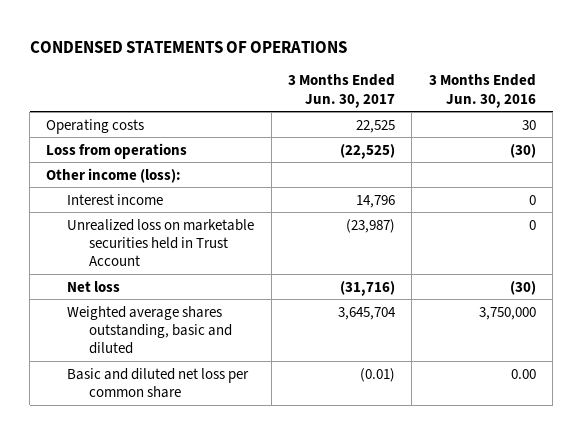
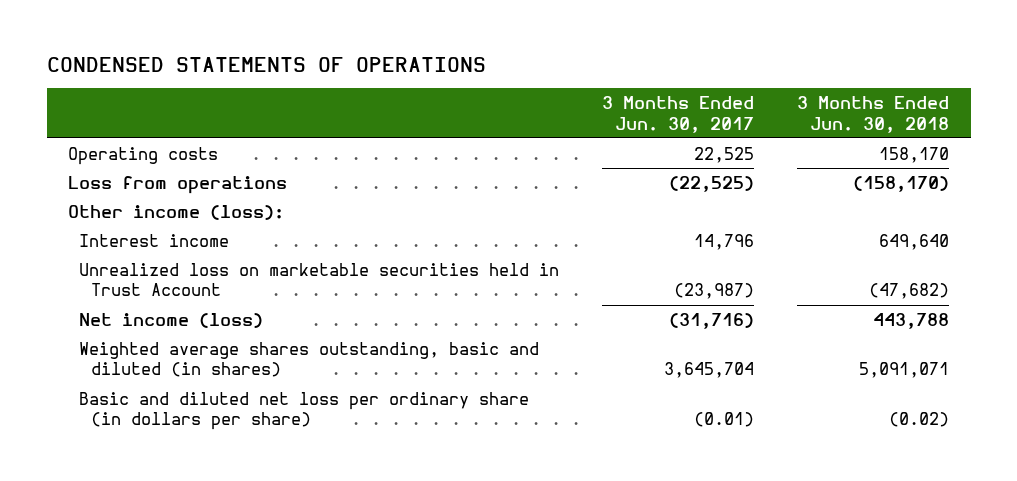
[428,74,536,108] 3 Months Ended Jun. 30, 2016 -> none
none -> [797,96,950,133] 3 Months Ended Jun. 30, 2018
[67,280,121,292] Net loss -> [79,312,264,328] Net income (loss)
[67,305,232,355] Weighted average shares outstanding, basic and diluted -> [79,341,540,378] Weighted average shares outstanding, basic and diluted (in shares)
[67,367,250,398] Basic and diluted net loss per common share -> [79,391,530,431] Basic and diluted net loss per ordinary share (in dollars per share)

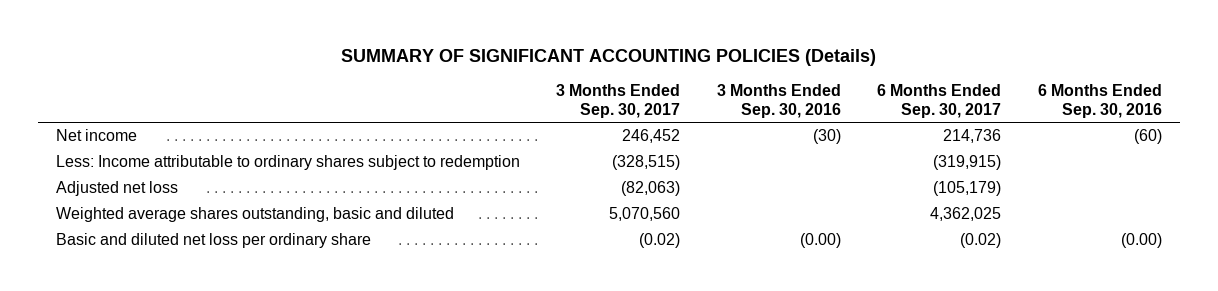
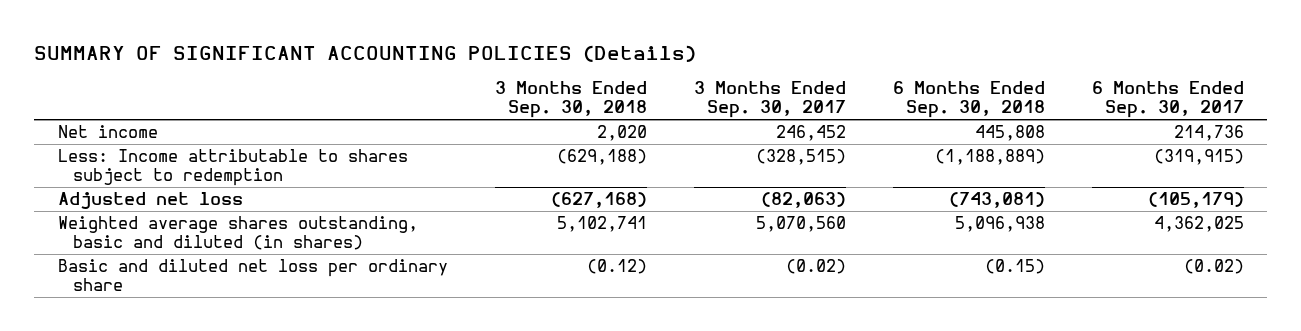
[716,84,841,119] 3 Months Ended Sep. 30, 2016 -> none
[1037,84,1162,119] 6 Months Ended Sep. 30, 2016 -> none
none -> [494,81,647,119] 3 Months Ended Sep. 30, 2018
none -> [892,81,1045,119] 6 Months Ended Sep. 30, 2018
[55,155,520,171] Less: Income attributable to ordinary shares subject to redemption -> [57,149,408,187] Less: Income attributable to shares subject to redemption
[55,207,454,223] Weighted average shares outstanding, basic and diluted -> [57,216,418,251] Weighted average shares outstanding, basic and diluted (in shares)

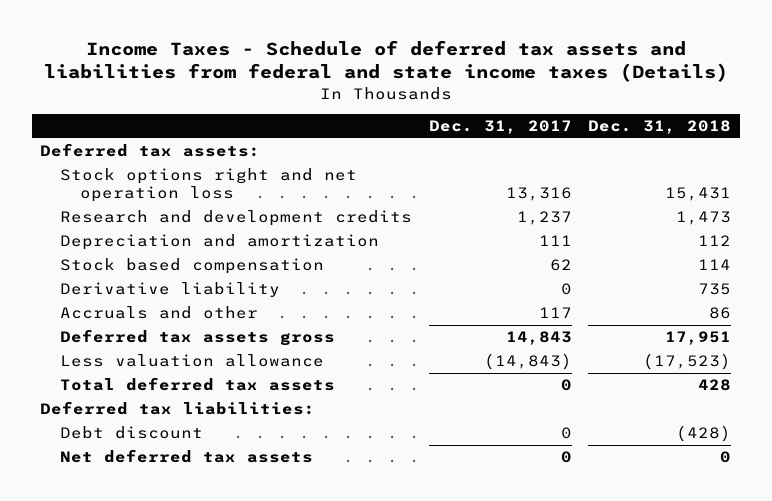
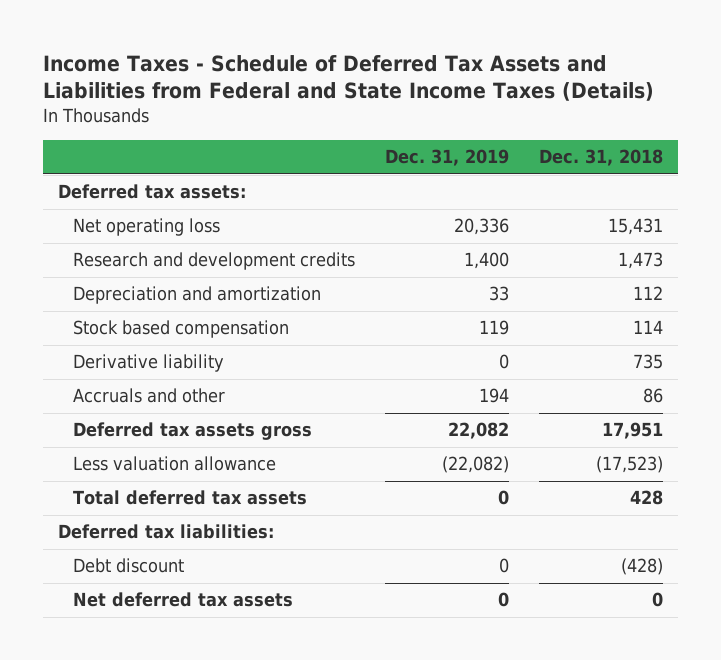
[43,40,728,83] Income Taxes - Schedule of deferred tax assets and liabilities from federal and state income taxes (Details) -> [43,54,655,102] Income Taxes - Schedule of Deferred Tax Assets and Liabilities from Federal and State Income Taxes (Details)
[428,119,572,134] Dec. 31, 2017 -> none
none -> [385,149,510,167] Dec. 31, 2019
[59,168,357,203] Stock options right and net operation loss -> [73,218,221,237] Net operating loss

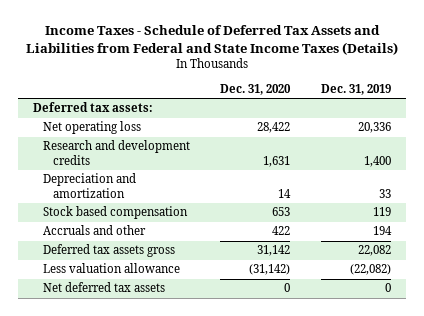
[538,149,663,167] Dec. 31, 2018 -> none
none -> [220,84,292,96] Dec. 31, 2020
[73,354,225,373] Derivative liability -> none
[73,490,308,506] Total deferred tax assets -> none
[57,524,274,540] Deferred tax liabilities: -> none
[73,558,185,574] Debt discount -> none

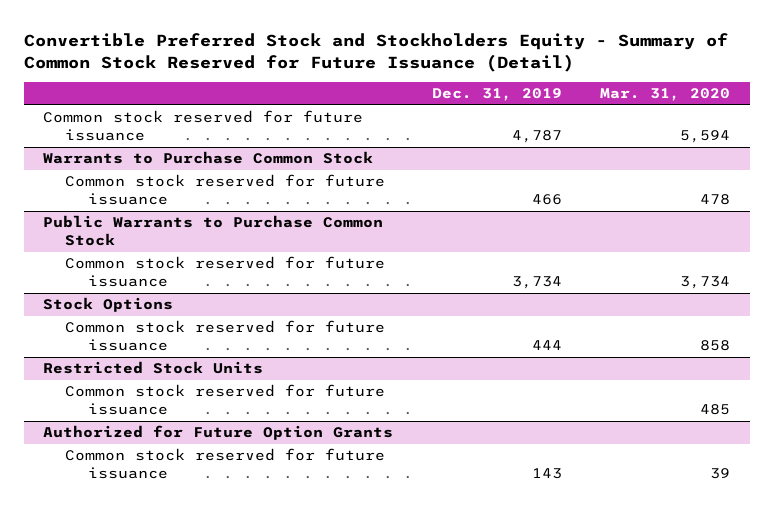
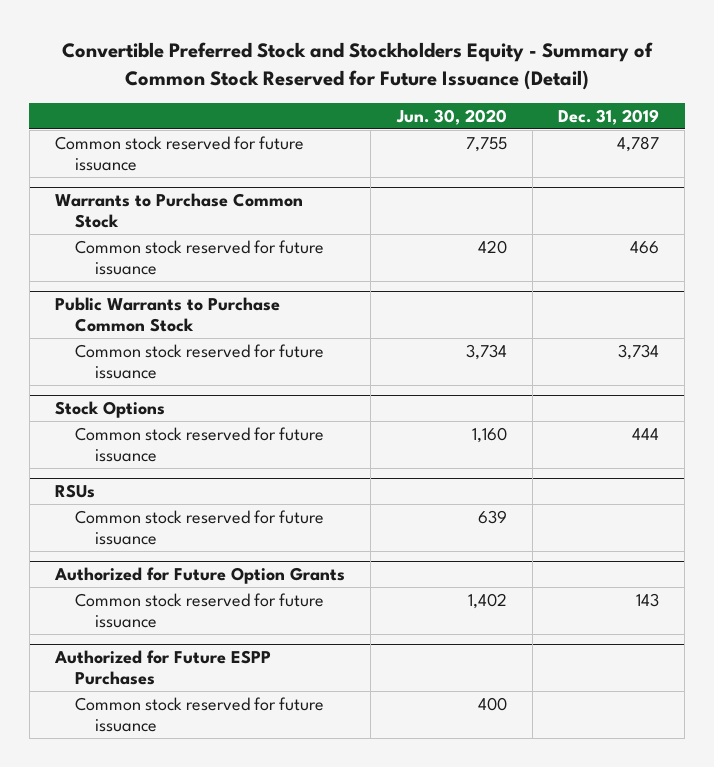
[600,88,731,102] Mar. 31, 2020 -> none
none -> [395,108,507,125] Jun. 30, 2020
[43,361,264,375] Restricted Stock Units -> [55,484,96,499] RSUs
none -> [54,650,272,685] Authorized for Future ESPP Purchases
none -> [75,696,325,732] Common stock reserved for future issuance

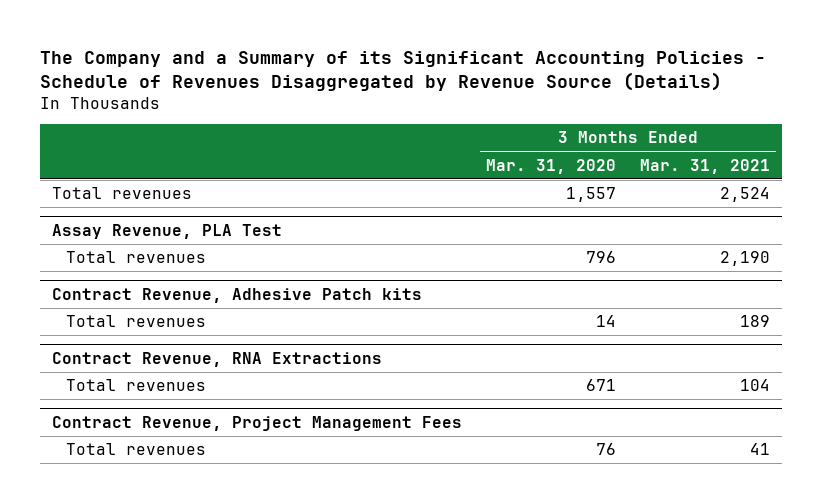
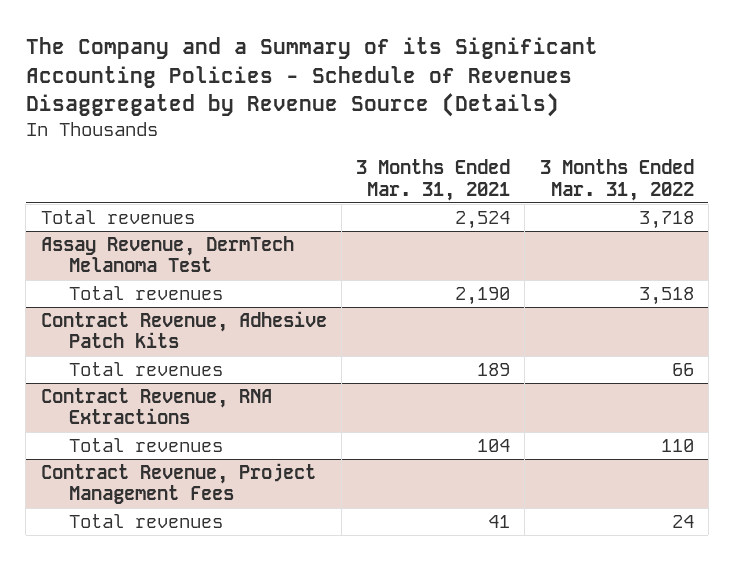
[486,158,617,174] Mar. 31, 2020 -> none
none -> [539,158,694,201] 3 Months Ended Mar. 31, 2022
[52,224,283,240] Assay Revenue, PLA Test -> [40,235,294,273] Assay Revenue, DermTech Melanoma Test

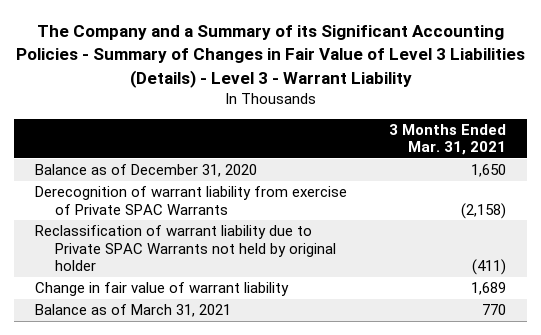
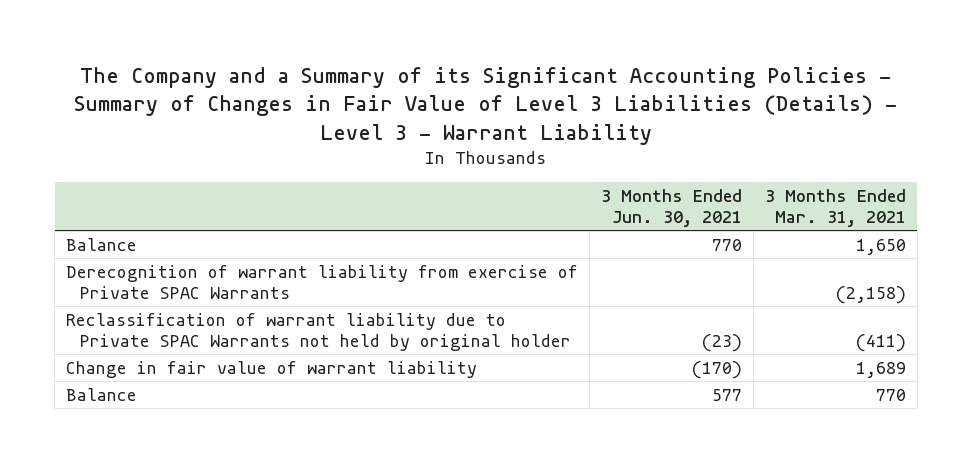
none -> [601,188,743,228] 3 Months Ended Jun. 30, 2021
[35,164,258,178] Balance as of December 31, 2020 -> [66,237,138,251] Balance
[35,304,232,318] Balance as of March 31, 2021 -> [66,387,138,401] Balance

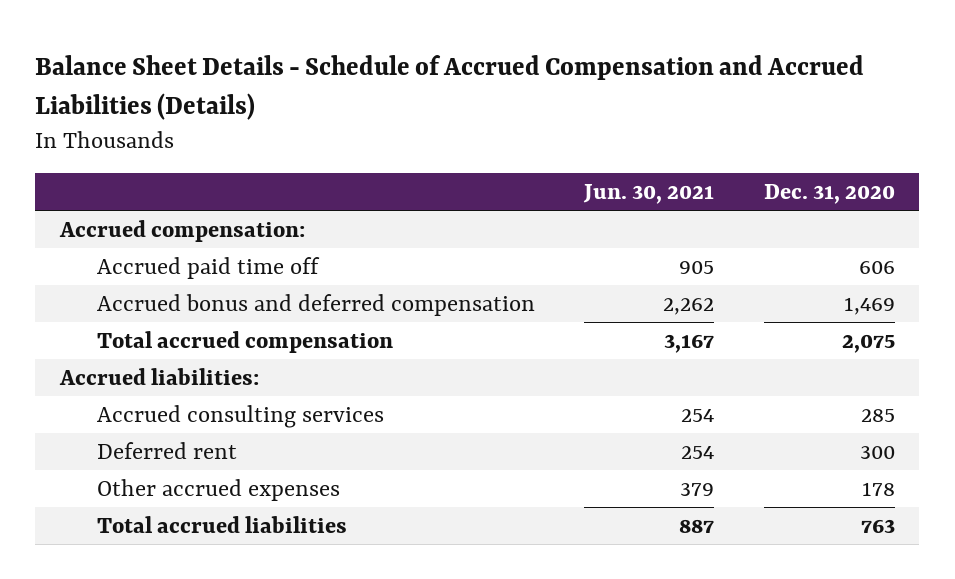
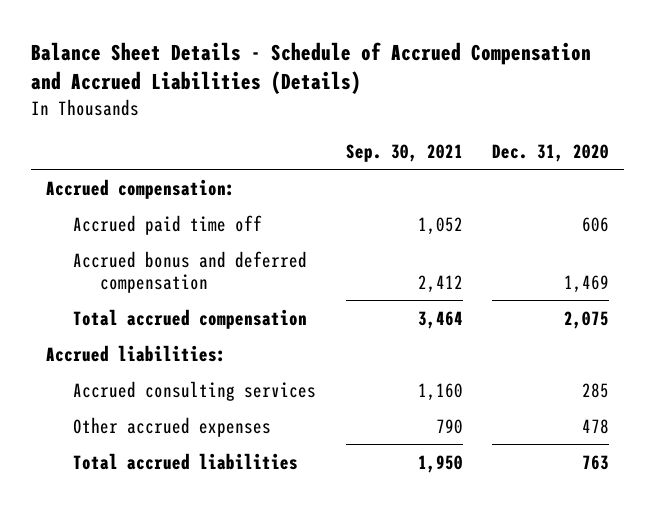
[583,184,715,205] Jun. 30, 2021 -> none
none -> [345,143,463,162] Sep. 30, 2021
[97,441,238,459] Deferred rent -> none
[861,481,895,496] 178 -> [582,418,610,434] 478

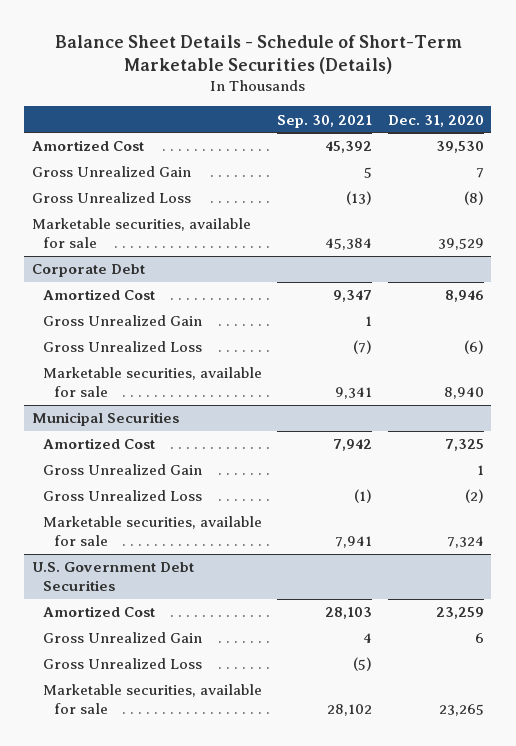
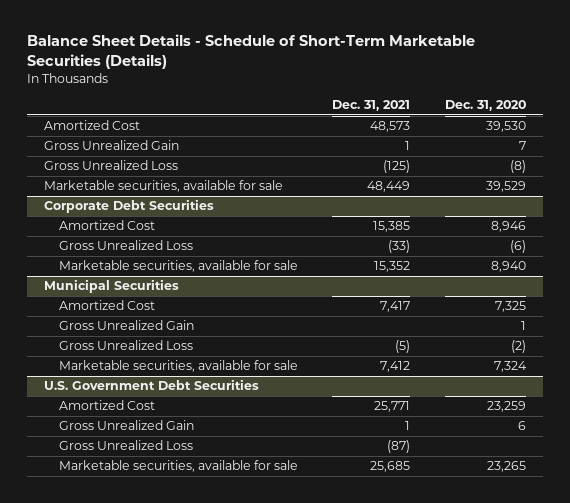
[277,114,373,128] Sep. 30, 2021 -> none
none -> [332,100,411,112] Dec. 31, 2021
[31,264,145,278] Corporate Debt -> [43,199,214,214] Corporate Debt Securities
[42,315,202,327] Gross Unrealized Gain -> none

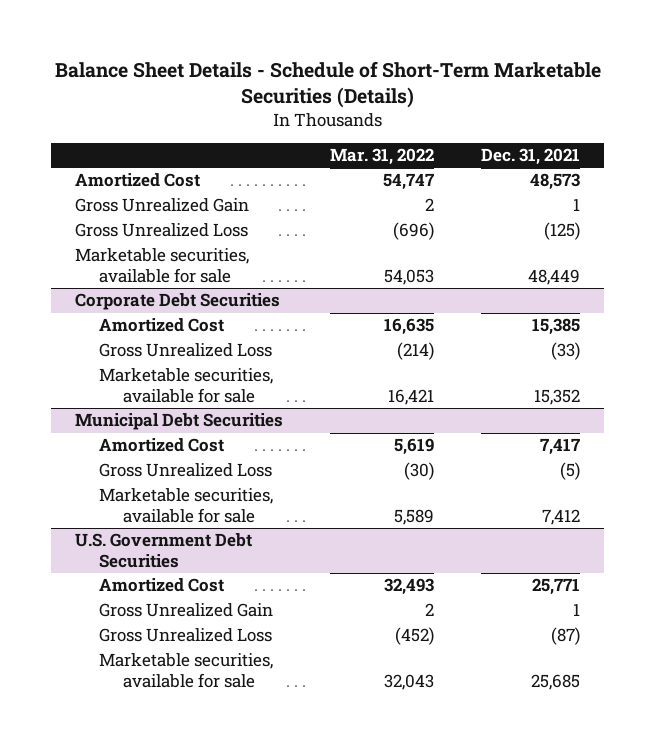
[444,100,526,112] Dec. 31, 2020 -> none
none -> [330,148,435,166] Mar. 31, 2022
[43,279,179,294] Municipal Securities -> [74,413,283,431] Municipal Debt Securities
[58,320,194,331] Gross Unrealized Gain -> none

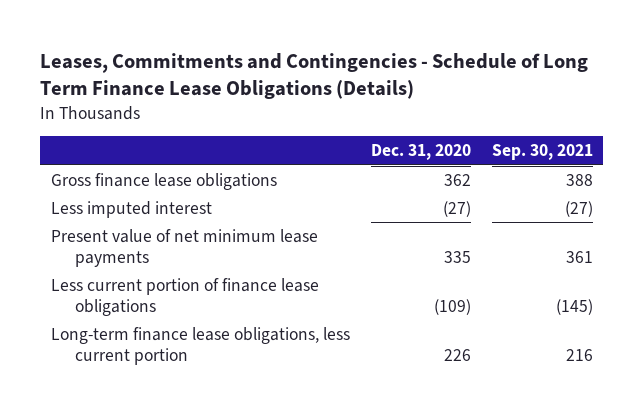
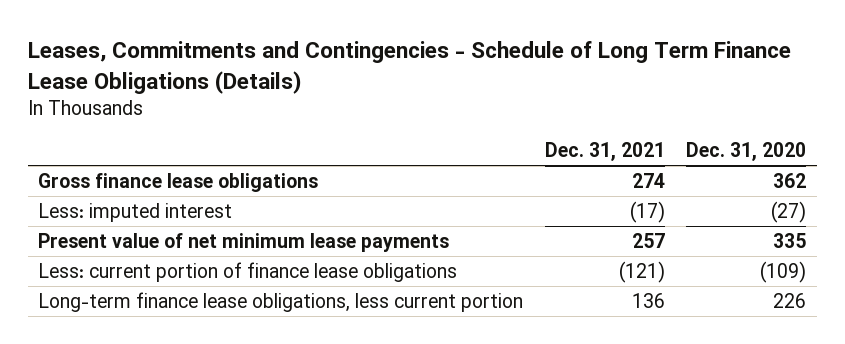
[491,144,593,161] Sep. 30, 2021 -> none
none -> [544,141,665,161] Dec. 31, 2021
[50,200,212,218] Less imputed interest -> [38,203,233,223] Less: imputed interest
[50,277,319,316] Less current portion of finance lease obligations -> [38,262,458,283] Less: current portion of finance lease obligations

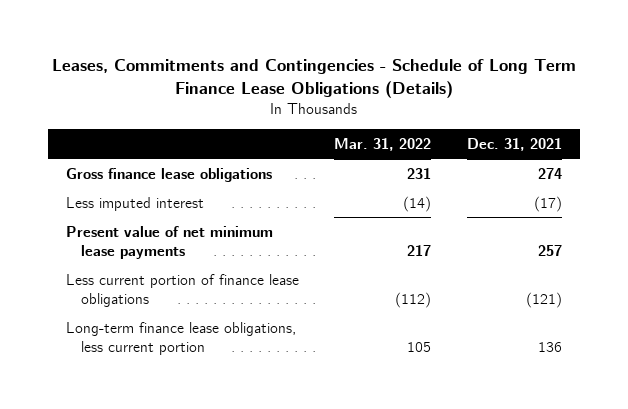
[686,141,807,161] Dec. 31, 2020 -> none
none -> [334,138,432,152] Mar. 31, 2022
[38,203,233,223] Less: imputed interest -> [65,196,204,211] Less imputed interest
[38,262,458,283] Less: current portion of finance lease obligations -> [65,273,299,307] Less current portion of finance lease obligations

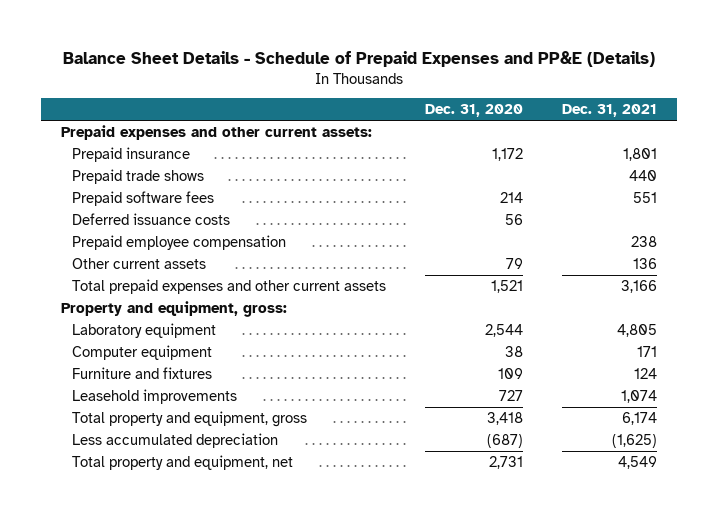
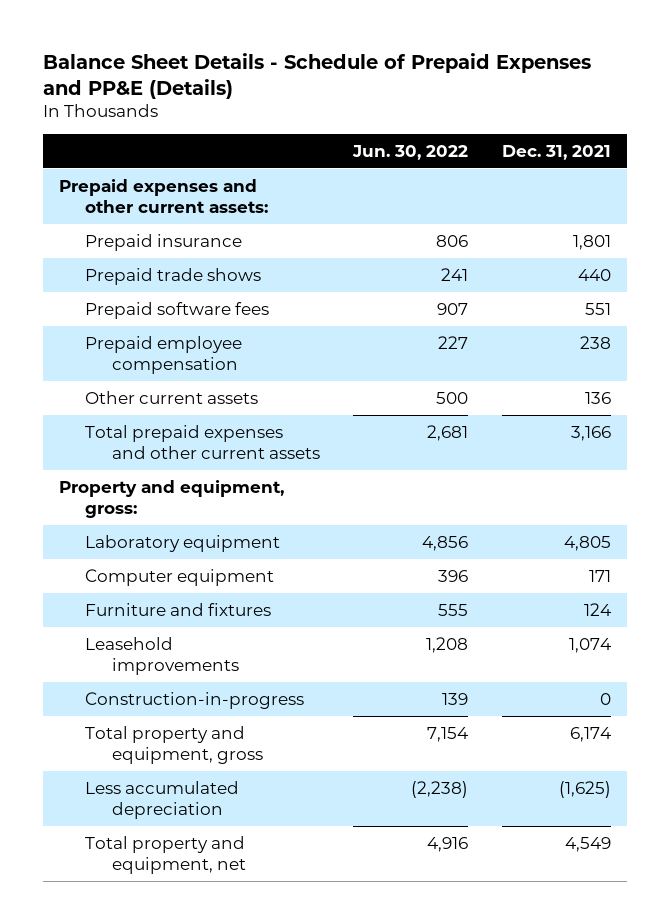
[425,104,524,118] Dec. 31, 2020 -> none
none -> [352,144,469,160] Jun. 30, 2022
[72,212,231,225] Deferred issuance costs -> none
none -> [85,691,305,709] Construction-in-progress

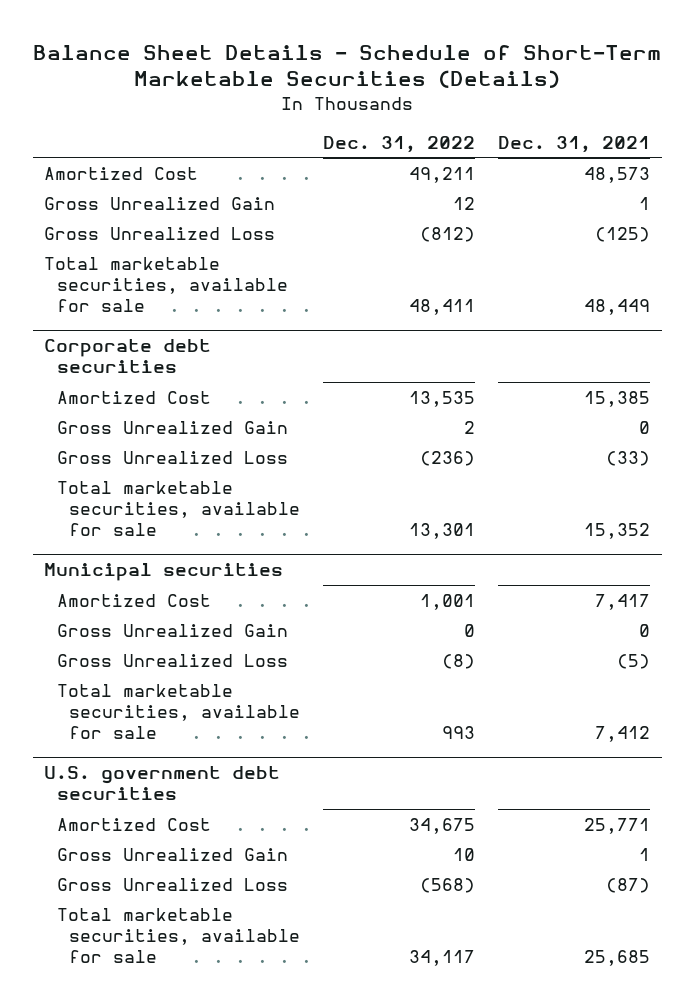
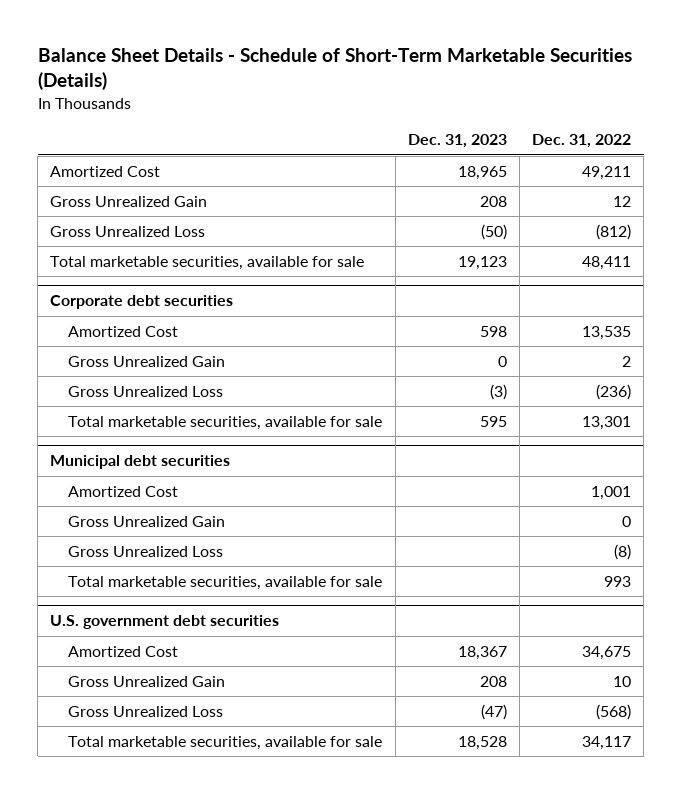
[498,135,651,153] Dec. 31, 2021 -> none
none -> [407,134,507,149] Dec. 31, 2023
[43,563,283,582] Municipal securities -> [50,455,231,470] Municipal debt securities

